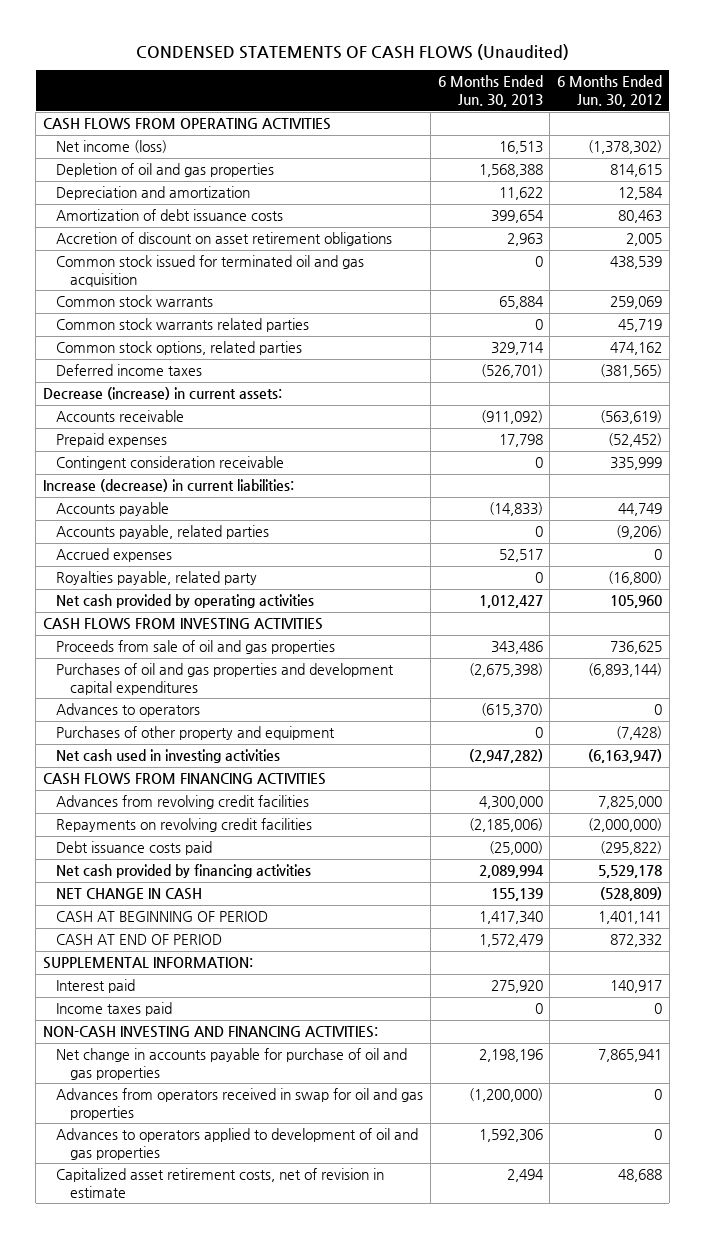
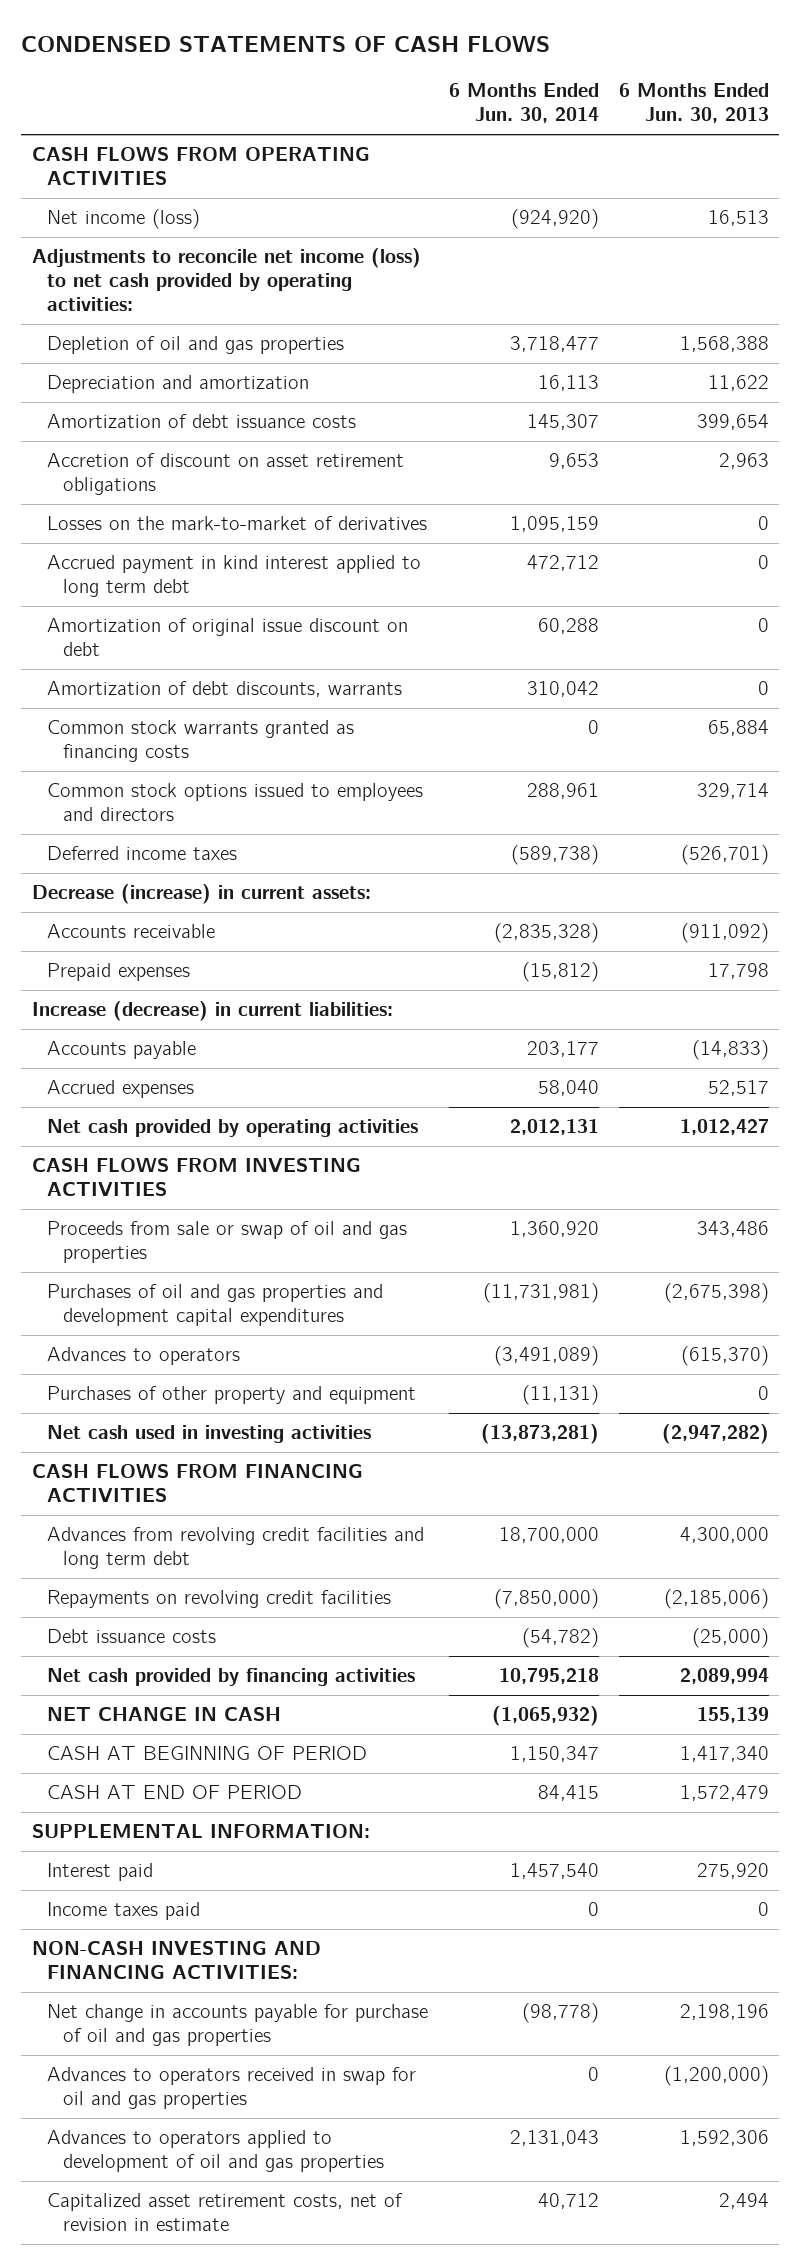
[136,43,570,60] CONDENSED STATEMENTS OF CASH FLOWS (Unaudited) -> [21,35,551,52] CONDENSED STATEMENTS OF CASH FLOWS
[556,75,662,107] 6 Months Ended Jun. 30, 2012 -> none
none -> [448,83,599,124] 6 Months Ended Jun. 30, 2014
none -> [31,248,421,311] Adjustments to reconcile net income (loss) to net cash provided by operating activities:
[56,255,365,287] Common stock issued for terminated oil and gas acquisition -> none
[56,318,310,333] Common stock warrants related parties -> none
none -> [47,516,428,531] Losses on the mark-to-market of derivatives
none -> [47,555,422,598] Accrued payment in kind interest applied to long term debt
none -> [47,618,409,657] Amortization of original issue discount on debt
none -> [47,681,403,698] Amortization of debt discounts, warrants
[56,295,214,308] Common stock warrants -> [47,720,355,763] Common stock warrants granted as financing costs
[56,341,303,356] Common stock options, related parties -> [47,783,424,822] Common stock options issued to employees and directors
[56,456,285,471] Contingent consideration receivable -> none
[56,525,270,540] Accounts payable, related parties -> none
[56,571,258,586] Royalties payable, related party -> none
[56,640,336,655] Proceeds from sale of oil and gas properties -> [47,1221,408,1264] Proceeds from sale or swap of oil and gas properties
[56,795,310,810] Advances from revolving credit facilities -> [47,1527,425,1570] Advances from revolving credit facilities and long term debt
[56,841,213,856] Debt issuance costs paid -> [47,1629,217,1644] Debt issuance costs
[56,1088,424,1120] Advances from operators received in swap for oil and gas properties -> [47,2067,417,2110] Advances to operators received in swap for oil and gas properties

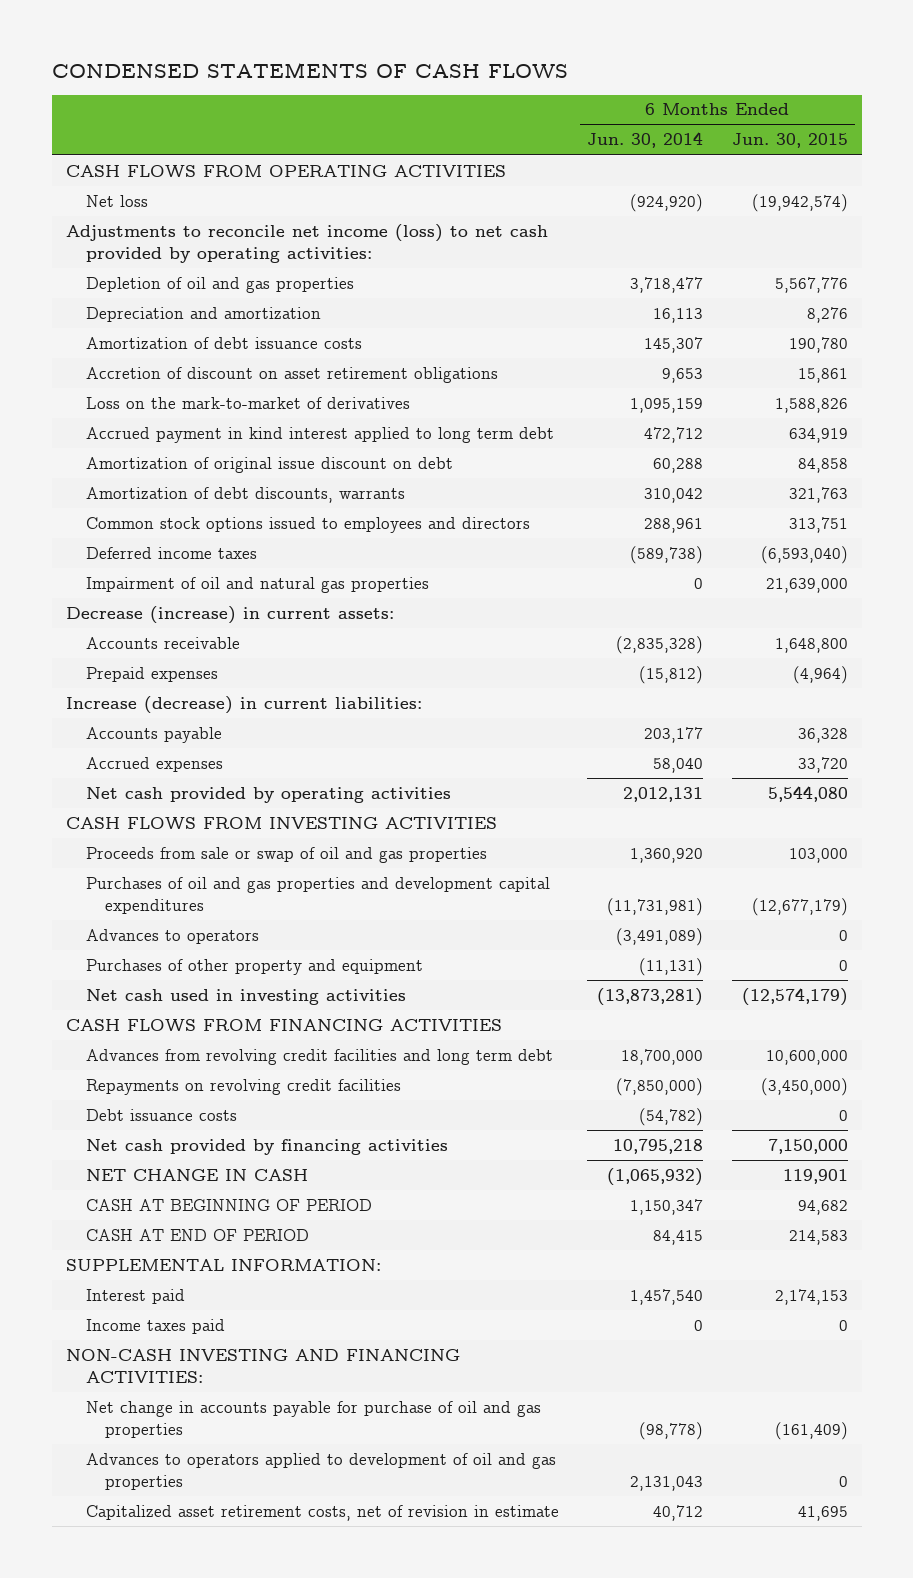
[618,83,769,124] 6 Months Ended Jun. 30, 2013 -> none
none -> [731,133,848,149] Jun. 30, 2015
[47,209,201,230] Net income (loss) -> [85,194,148,207] Net loss
[47,516,428,531] Losses on the mark-to-market of derivatives -> [85,396,410,409] Loss on the mark-to-market of derivatives
[47,720,355,763] Common stock warrants granted as financing costs -> none
none -> [85,576,429,593] Impairment of oil and natural gas properties
[47,2067,417,2110] Advances to operators received in swap for oil and gas properties -> none

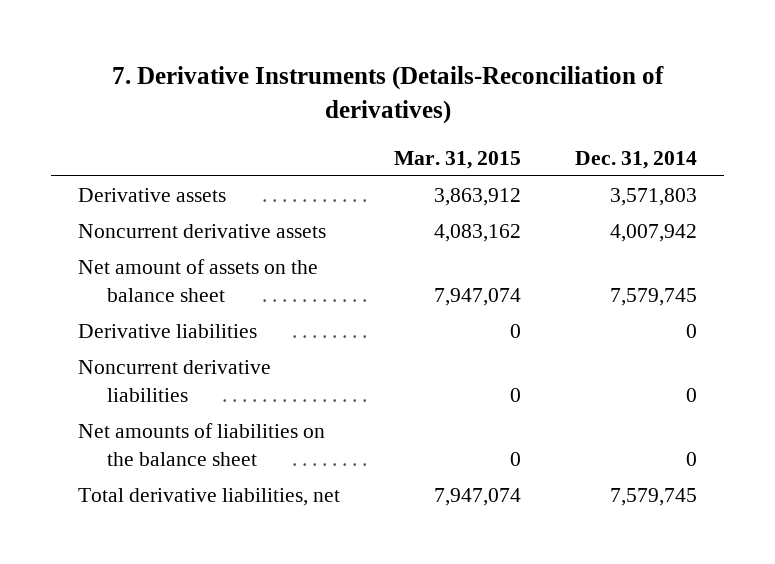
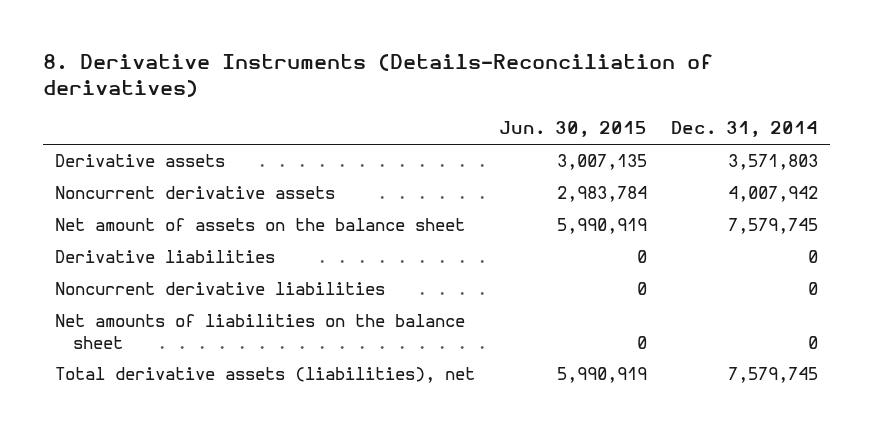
[111,66,664,125] 7. Derivative Instruments (Details-Reconciliation of derivatives) -> [43,54,714,98] 8. Derivative Instruments (Details-Reconciliation of derivatives)
[394,150,522,169] Mar. 31, 2015 -> none
none -> [499,121,648,138] Jun. 30, 2015
[77,488,340,507] Total derivative liabilities, net -> [55,367,476,384] Total derivative assets (liabilities), net

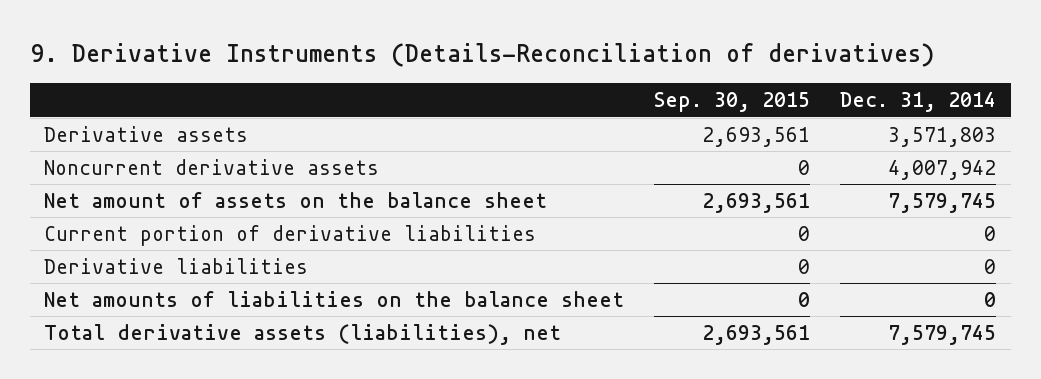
[43,54,714,98] 8. Derivative Instruments (Details-Reconciliation of derivatives) -> [29,43,934,68] 9. Derivative Instruments (Details-Reconciliation of derivatives)
[499,121,648,138] Jun. 30, 2015 -> none
none -> [654,92,811,113] Sep. 30, 2015
none -> [44,224,537,246] Current portion of derivative liabilities
[55,282,386,296] Noncurrent derivative liabilities -> none

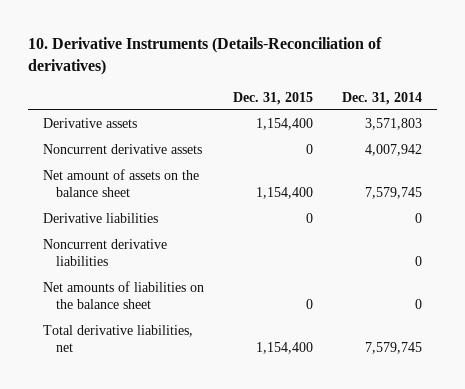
[29,43,934,68] 9. Derivative Instruments (Details-Reconciliation of derivatives) -> [27,37,382,75] 10. Derivative Instruments (Details-Reconciliation of derivatives)
[654,92,811,113] Sep. 30, 2015 -> none
none -> [233,91,314,105] Dec. 31, 2015
[44,224,537,246] Current portion of derivative liabilities -> none
none -> [42,239,167,267] Noncurrent derivative liabilities
[44,323,562,345] Total derivative assets (liabilities), net -> [42,325,193,353] Total derivative liabilities, net

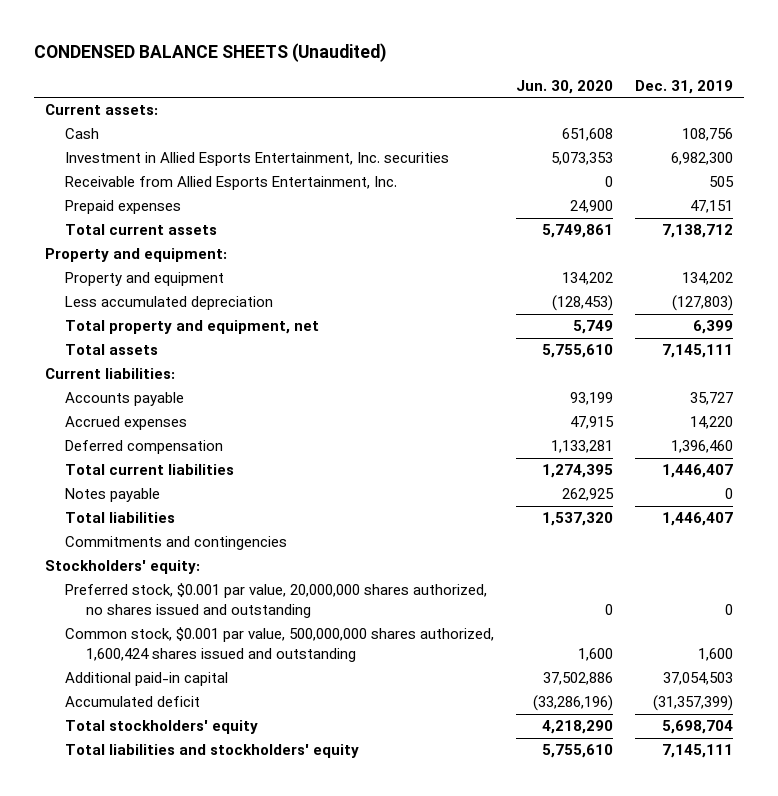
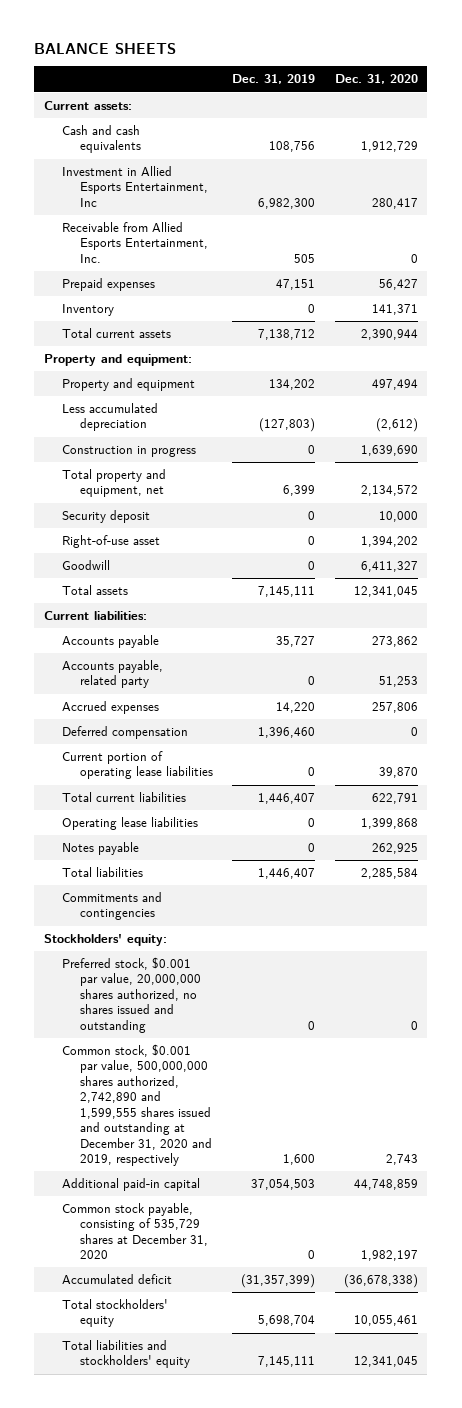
[34,42,388,62] CONDENSED BALANCE SHEETS (Unaudited) -> [34,42,177,54] BALANCE SHEETS
[516,79,614,94] Jun. 30, 2020 -> none
none -> [334,74,418,85] Dec. 31, 2020
[65,128,100,140] Cash -> [62,125,142,154] Cash and cash equivalents
[65,152,450,167] Investment in Allied Esports Entertainment, Inc. securities -> [62,166,209,207] Investment in Allied Esports Entertainment, Inc
none -> [62,304,115,317] Inventory
none -> [62,445,197,458] Construction in progress
none -> [62,510,151,524] Security deposit
none -> [62,535,161,549] Right-of-use asset
none -> [62,560,111,571] Goodwill
none -> [62,660,164,689] Accounts payable, related party
none -> [62,751,214,780] Current portion of operating lease liabilities
none -> [62,817,199,831] Operating lease liabilities
[65,627,495,663] Common stock, $0.001 par value, 500,000,000 shares authorized, 1,600,424 shares issued and outstanding -> [62,1044,213,1166] Common stock, $0.001 par value, 500,000,000 shares authorized, 2,742,890 and 1,599,555 shares issued and outstanding at December 31, 2020 and 2019, respectively
none -> [62,1203,209,1260] Common stock payable, consisting of 535,729 shares at December 31, 2020

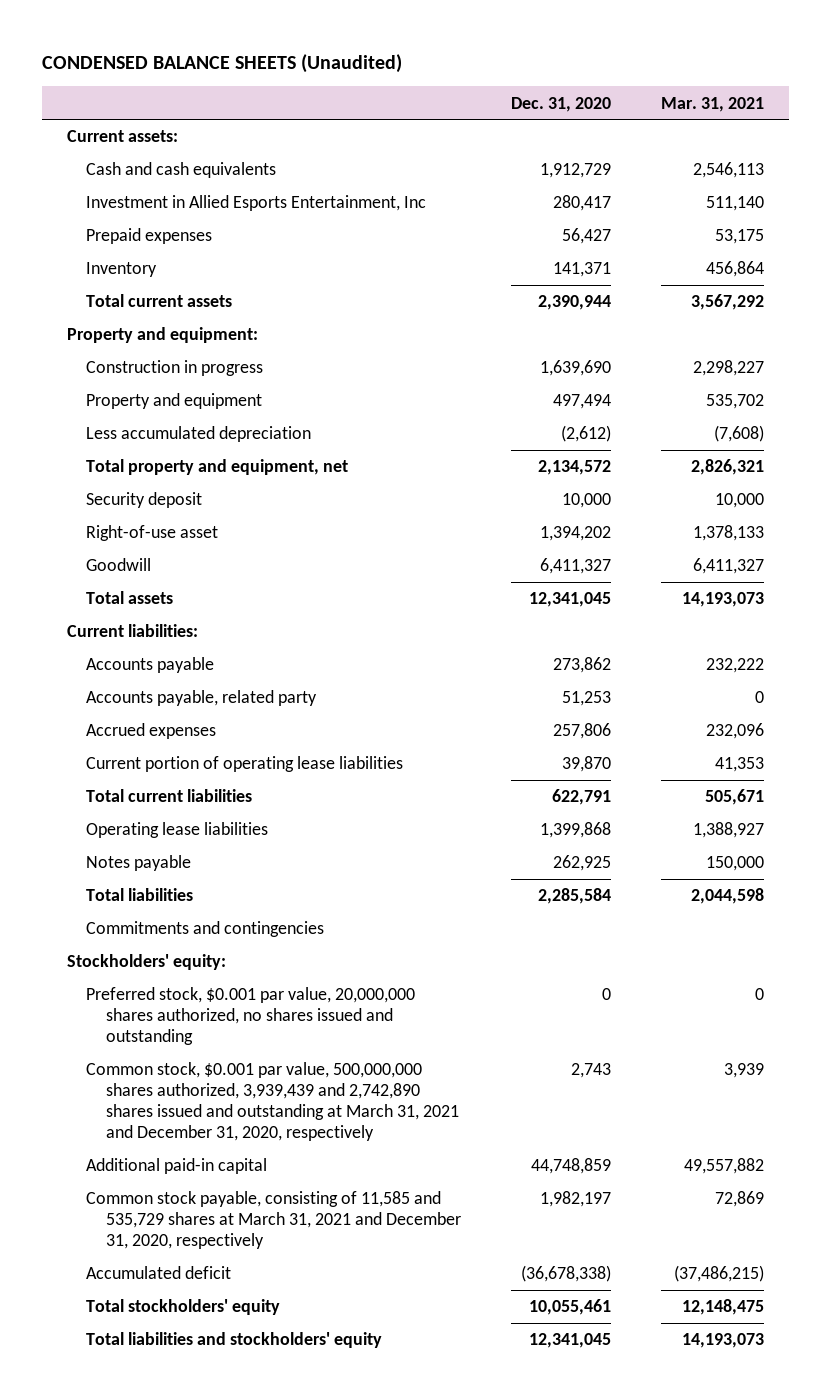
[34,42,177,54] BALANCE SHEETS -> [41,53,402,73] CONDENSED BALANCE SHEETS (Unaudited)
[232,74,316,85] Dec. 31, 2019 -> none
none -> [660,96,764,112] Mar. 31, 2021
[62,222,209,263] Receivable from Allied Esports Entertainment, Inc. -> none
[62,445,197,458] Construction in progress -> [86,360,264,377] Construction in progress
[62,726,189,740] Deferred compensation -> none
[62,1044,213,1166] Common stock, $0.001 par value, 500,000,000 shares authorized, 2,742,890 and 1,599,555 shares issued and outstanding at December 31, 2020 and 2019, respectively -> [86,1062,460,1142] Common stock, $0.001 par value, 500,000,000 shares authorized, 3,939,439 and 2,742,890 shares issued and outstanding at March 31, 2021 and December 31, 2020, respectively
[62,1203,209,1260] Common stock payable, consisting of 535,729 shares at December 31, 2020 -> [86,1191,462,1250] Common stock payable, consisting of 11,585 and 535,729 shares at March 31, 2021 and December 31, 2020, respectively

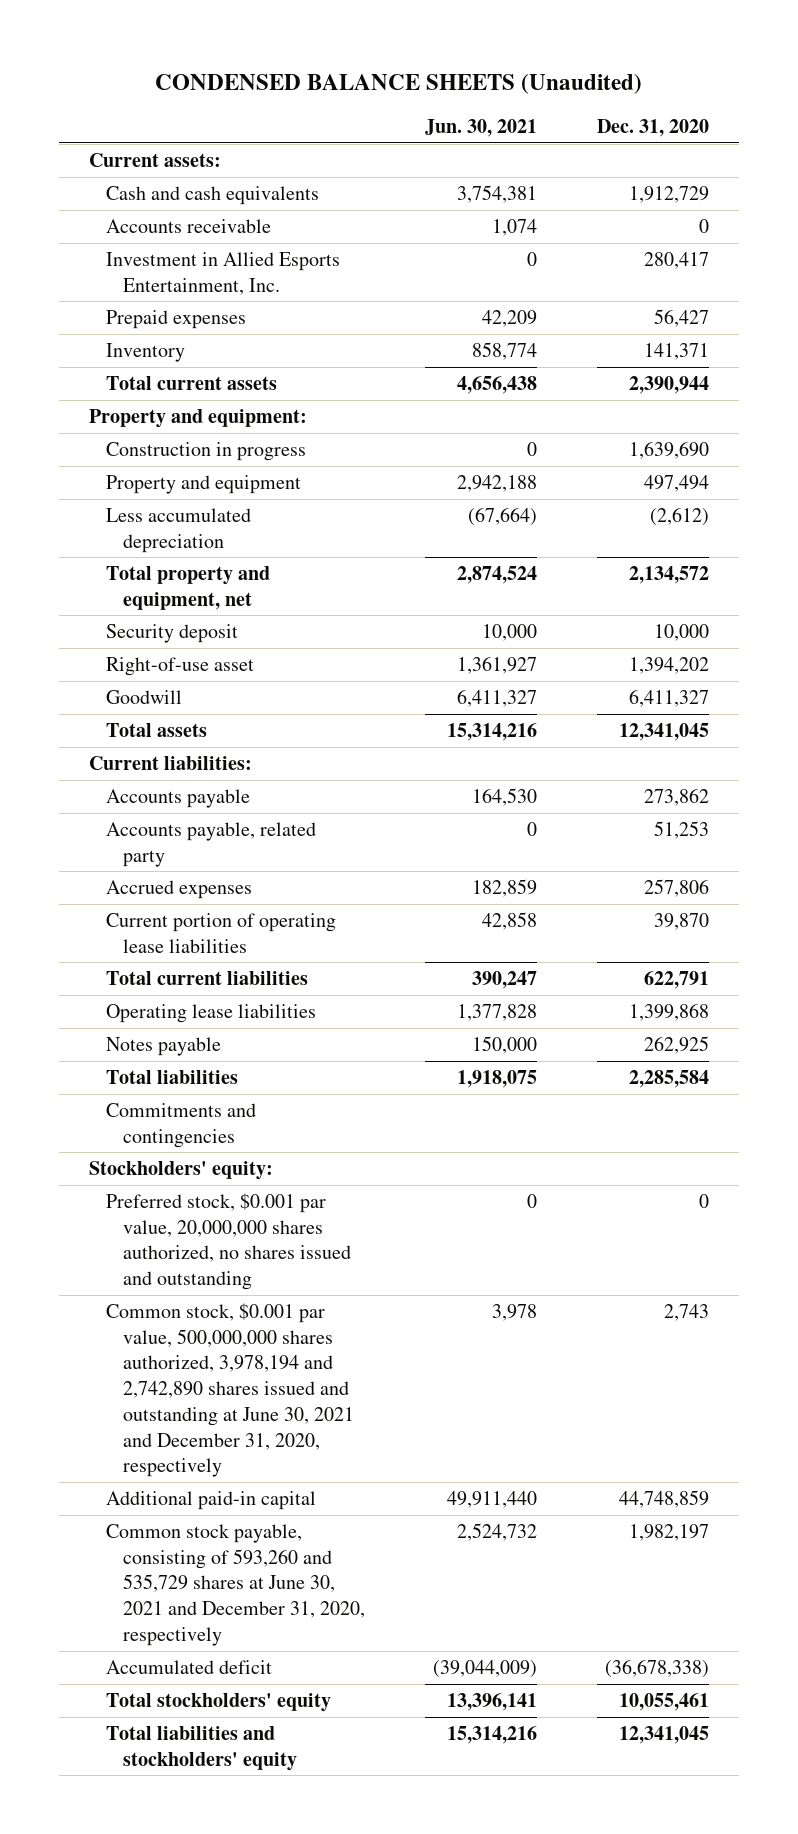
[660,96,764,112] Mar. 31, 2021 -> none
none -> [424,119,537,138] Jun. 30, 2021
none -> [105,218,271,233] Accounts receivable
[86,195,427,212] Investment in Allied Esports Entertainment, Inc -> [105,251,340,295] Investment in Allied Esports Entertainment, Inc.
[86,1062,460,1142] Common stock, $0.001 par value, 500,000,000 shares authorized, 3,939,439 and 2,742,890 shares issued and outstanding at March 31, 2021 and December 31, 2020, respectively -> [105,1302,354,1478] Common stock, $0.001 par value, 500,000,000 shares authorized, 3,978,194 and 2,742,890 shares issued and outstanding at June 30, 2021 and December 31, 2020, respectively
[86,1191,462,1250] Common stock payable, consisting of 11,585 and 535,729 shares at March 31, 2021 and December 31, 2020, respectively -> [105,1523,365,1646] Common stock payable, consisting of 593,260 and 535,729 shares at June 30, 2021 and December 31, 2020, respectively

